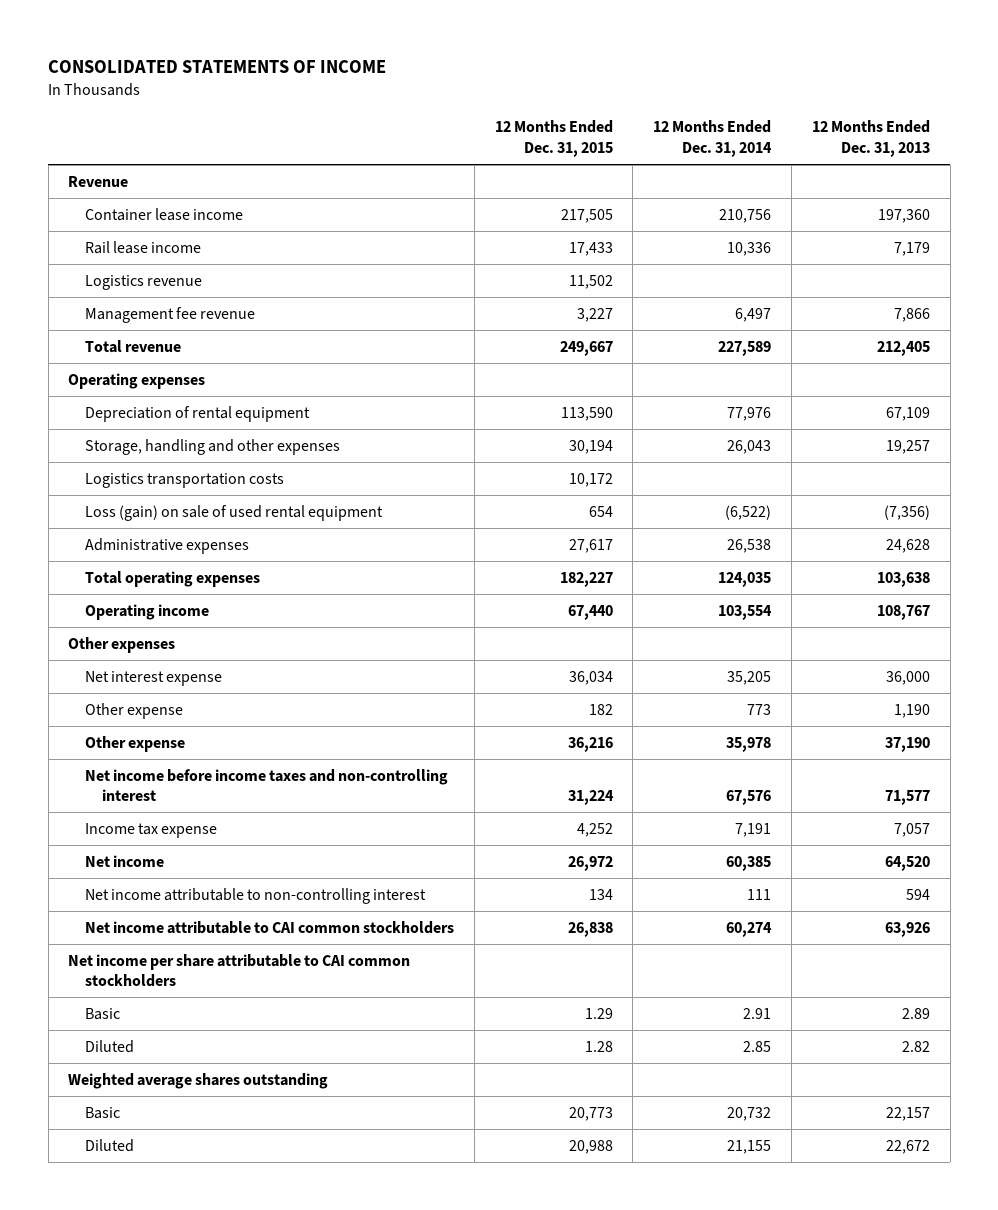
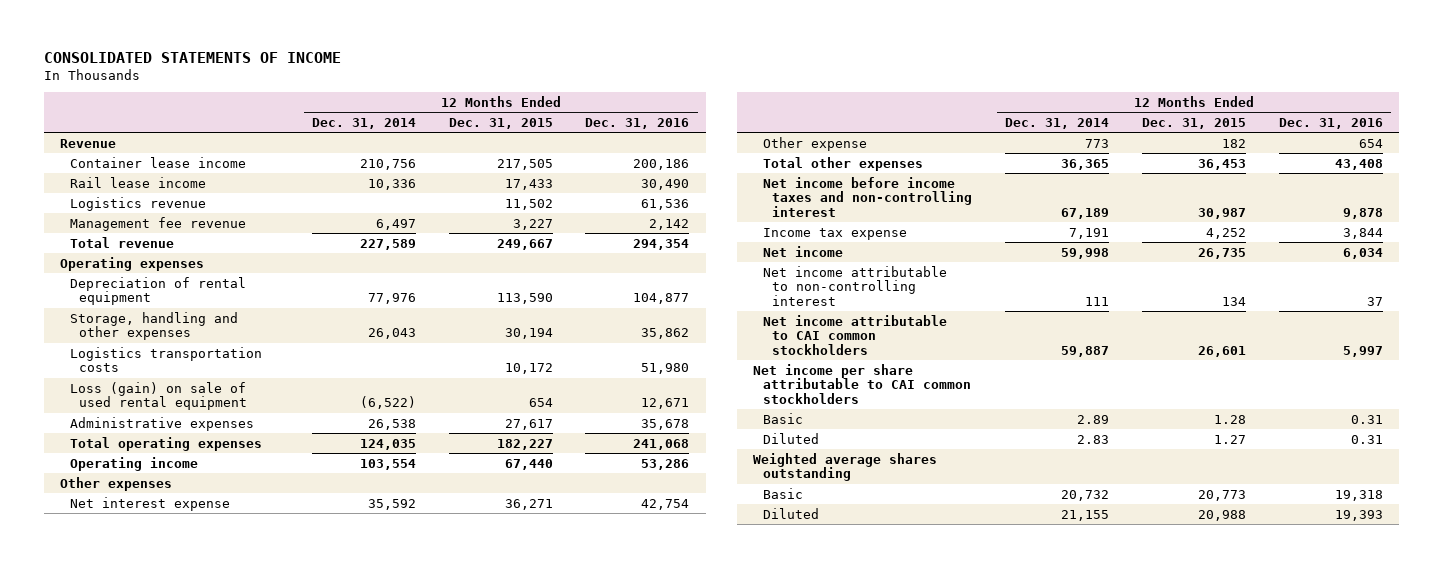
[811,120,930,157] 12 Months Ended Dec. 31, 2013 -> none
none -> [585,117,690,129] Dec. 31, 2016
[568,670,613,685] 36,034 -> [504,498,553,510] 36,271
[727,670,772,685] 35,205 -> [367,498,416,510] 35,592
[84,735,185,752] Other expense -> [762,156,923,171] Total other expenses
[567,736,613,752] 36,216 -> [1198,158,1247,170] 36,453
[726,736,772,752] 35,978 -> [1061,158,1110,170] 36,365
[567,790,614,806] 31,224 -> [1198,208,1247,220] 30,987
[726,790,772,806] 67,576 -> [1061,208,1110,220] 67,189
[567,855,613,871] 26,972 -> [1198,247,1247,259] 26,735
[726,855,772,871] 60,385 -> [1061,247,1110,259] 59,998
[567,921,613,937] 26,838 -> [1198,346,1247,358] 26,601
[726,921,773,937] 60,274 -> [1061,346,1110,358] 59,887
[584,1007,613,1019] 1.29 -> [1214,414,1247,424] 1.28
[743,1007,772,1019] 2.91 -> [1077,414,1110,424] 2.89
[584,1040,613,1052] 1.28 -> [1214,434,1247,444] 1.27
[743,1040,772,1052] 2.85 -> [1077,434,1110,444] 2.83

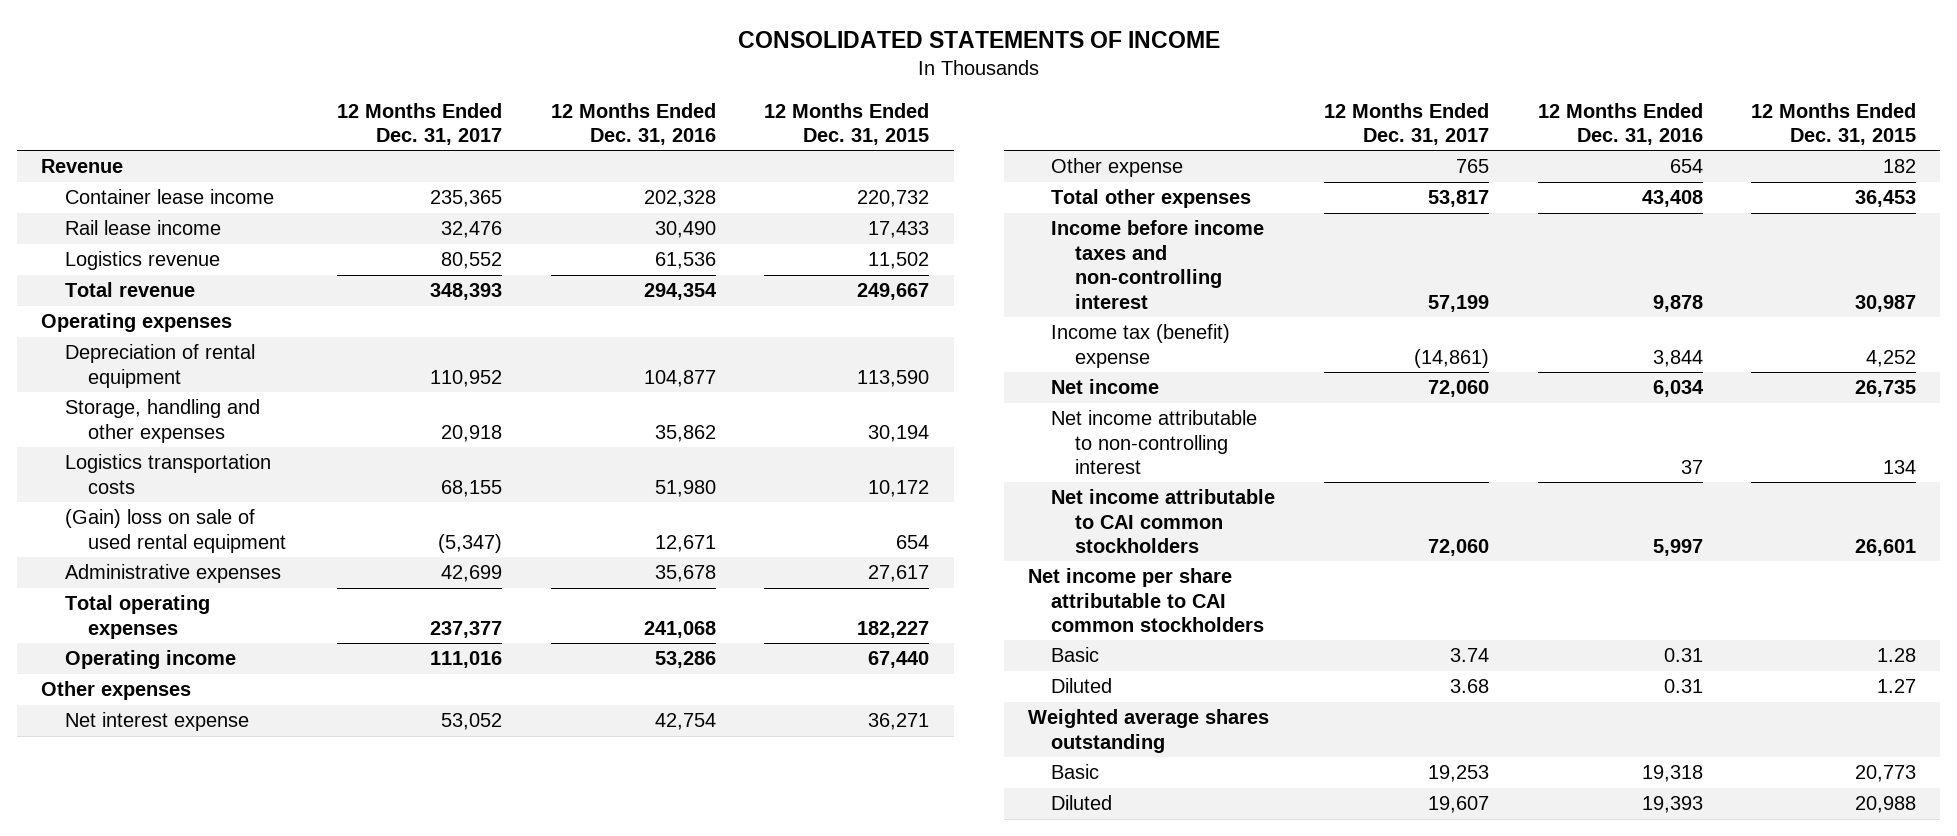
[311,117,416,129] Dec. 31, 2014 -> none
none -> [337,102,503,146] 12 Months Ended Dec. 31, 2017
[496,158,553,170] 217,505 -> [857,190,930,208] 220,732
[633,158,690,170] 200,186 -> [643,190,716,208] 202,328
[69,216,246,231] Management fee revenue -> none
[69,381,248,411] Loss (gain) on sale of used rental equipment -> [64,509,286,553] (Gain) loss on sale of used rental equipment
[762,176,973,218] Net income before income taxes and non-controlling interest -> [1051,220,1265,309] Income before income taxes and non-controlling interest
[762,227,907,240] Income tax expense -> [1051,324,1231,368] Income tax (benefit) expense

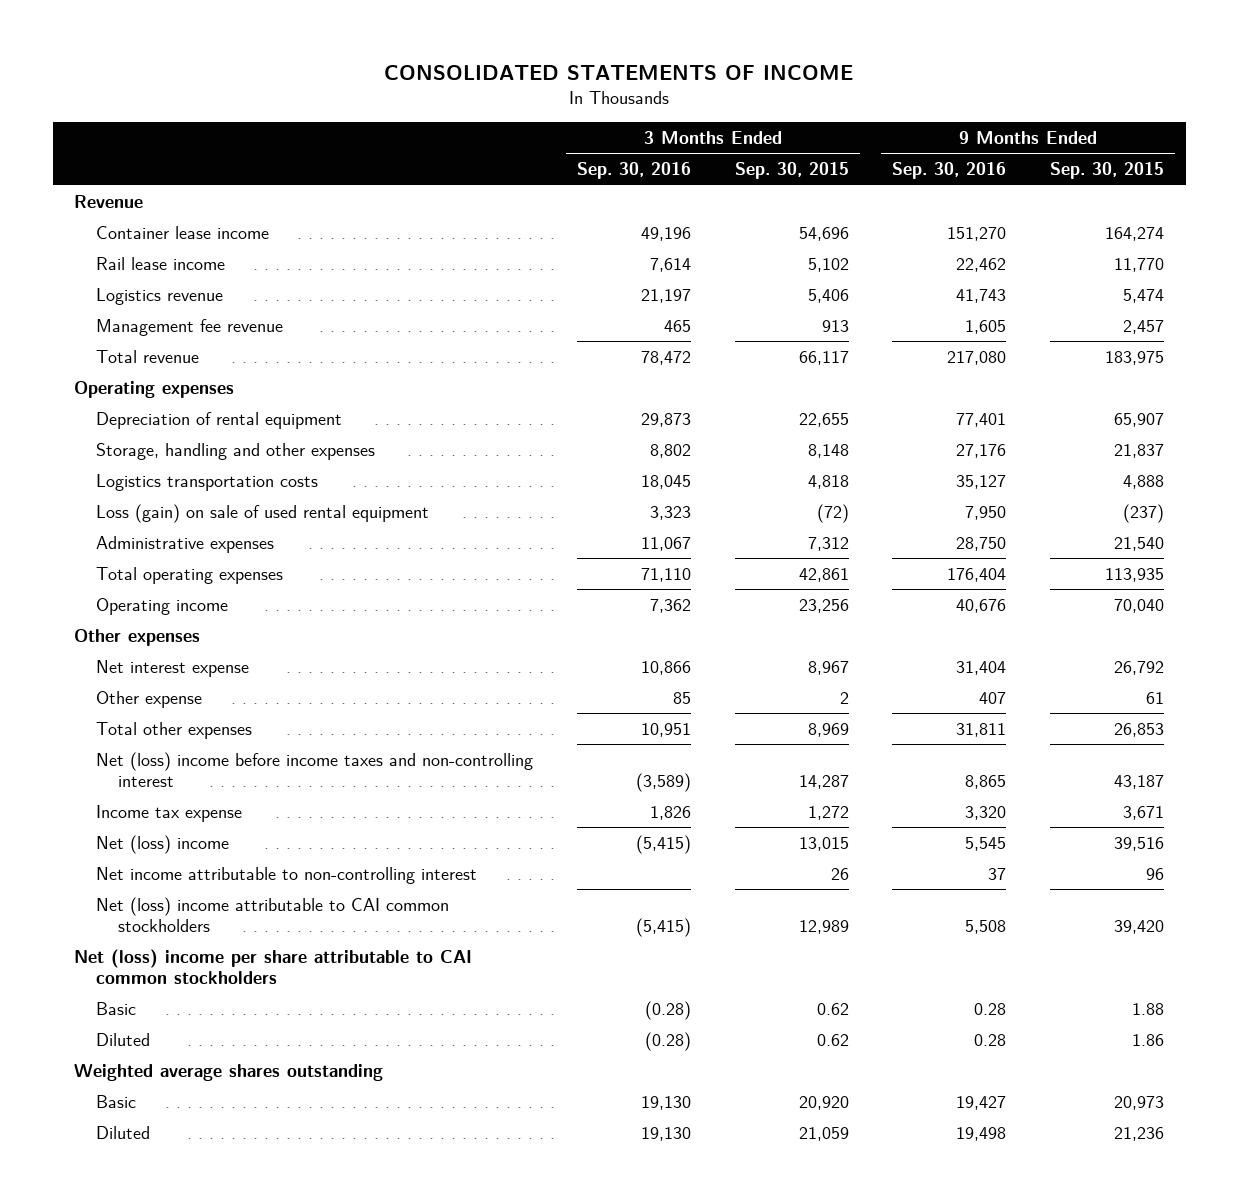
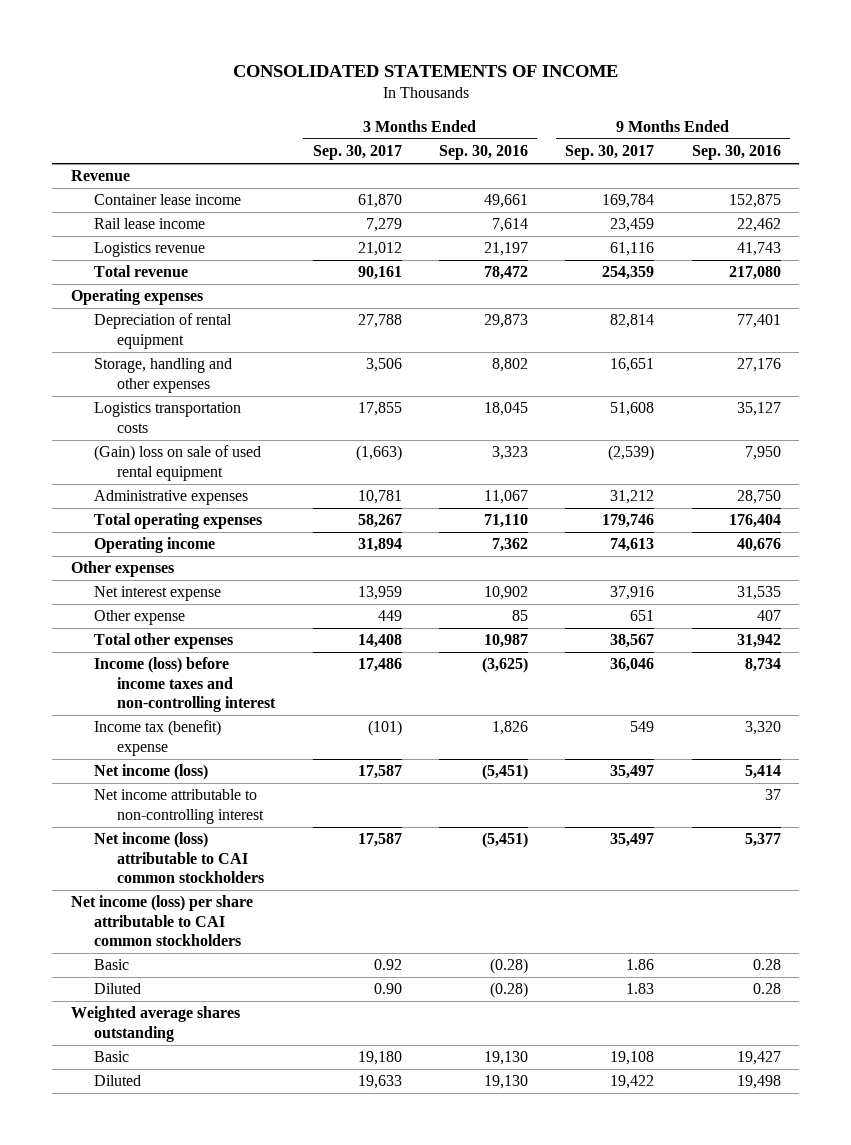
[734,162,849,180] Sep. 30, 2015 -> none
[1050,162,1165,180] Sep. 30, 2015 -> none
none -> [312,145,402,161] Sep. 30, 2017
none -> [565,145,655,161] Sep. 30, 2017
[640,226,691,241] 49,196 -> [483,194,528,209] 49,661
[947,226,1007,241] 151,270 -> [728,194,781,209] 152,875
[96,318,284,336] Management fee revenue -> none
[96,503,430,523] Loss (gain) on sale of used rental equipment -> [93,445,261,481] (Gain) loss on sale of used rental equipment
[640,660,691,675] 10,866 -> [483,586,528,601] 10,902
[956,660,1007,675] 31,404 -> [736,586,781,601] 31,535
[640,722,691,737] 10,951 -> [483,634,528,649] 10,987
[956,722,1007,737] 31,811 -> [736,634,781,649] 31,942
[96,751,534,788] Net (loss) income before income taxes and non-controlling interest -> [93,657,277,712] Income (loss) before income taxes and non-controlling interest
[635,773,691,793] (3,589) -> [481,657,528,674] (3,625)
[965,775,1007,790] 8,865 -> [744,658,781,673] 8,734
[96,804,243,822] Income tax expense -> [93,720,221,756] Income tax (benefit) expense
[96,834,230,854] Net (loss) income -> [93,764,208,781] Net income (loss)
[635,834,691,854] (5,415) -> [481,764,528,781] (5,451)
[965,836,1007,851] 5,545 -> [744,765,781,780] 5,414
[96,896,450,933] Net (loss) income attributable to CAI common stockholders -> [93,832,265,883] Net income (loss) attributable to CAI common stockholders
[635,918,691,938] (5,415) -> [481,832,528,849] (5,451)
[965,920,1007,935] 5,508 -> [744,833,781,848] 5,377
[74,948,473,985] Net (loss) income per share attributable to CAI common stockholders -> [70,895,253,946] Net income (loss) per share attributable to CAI common stockholders

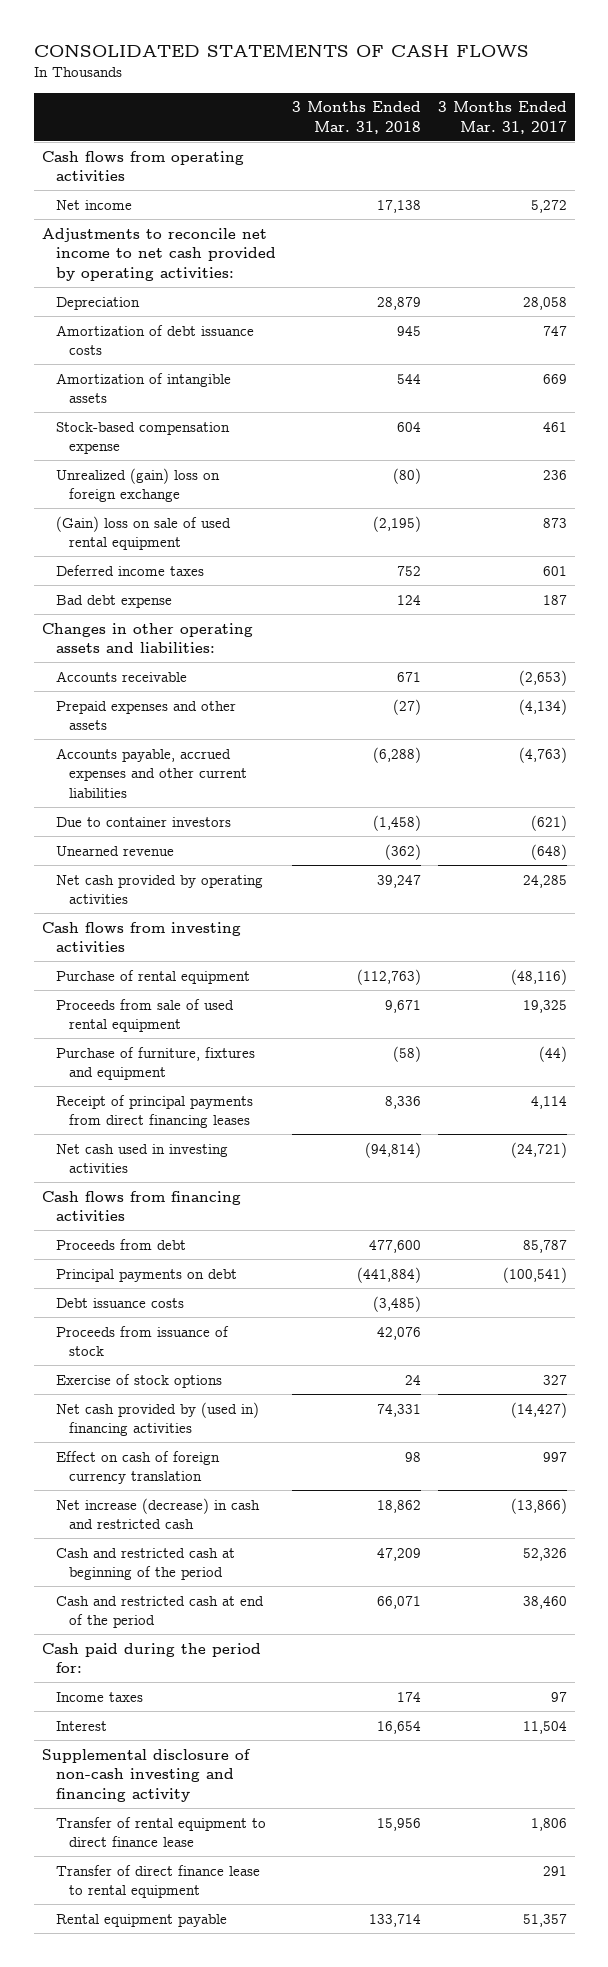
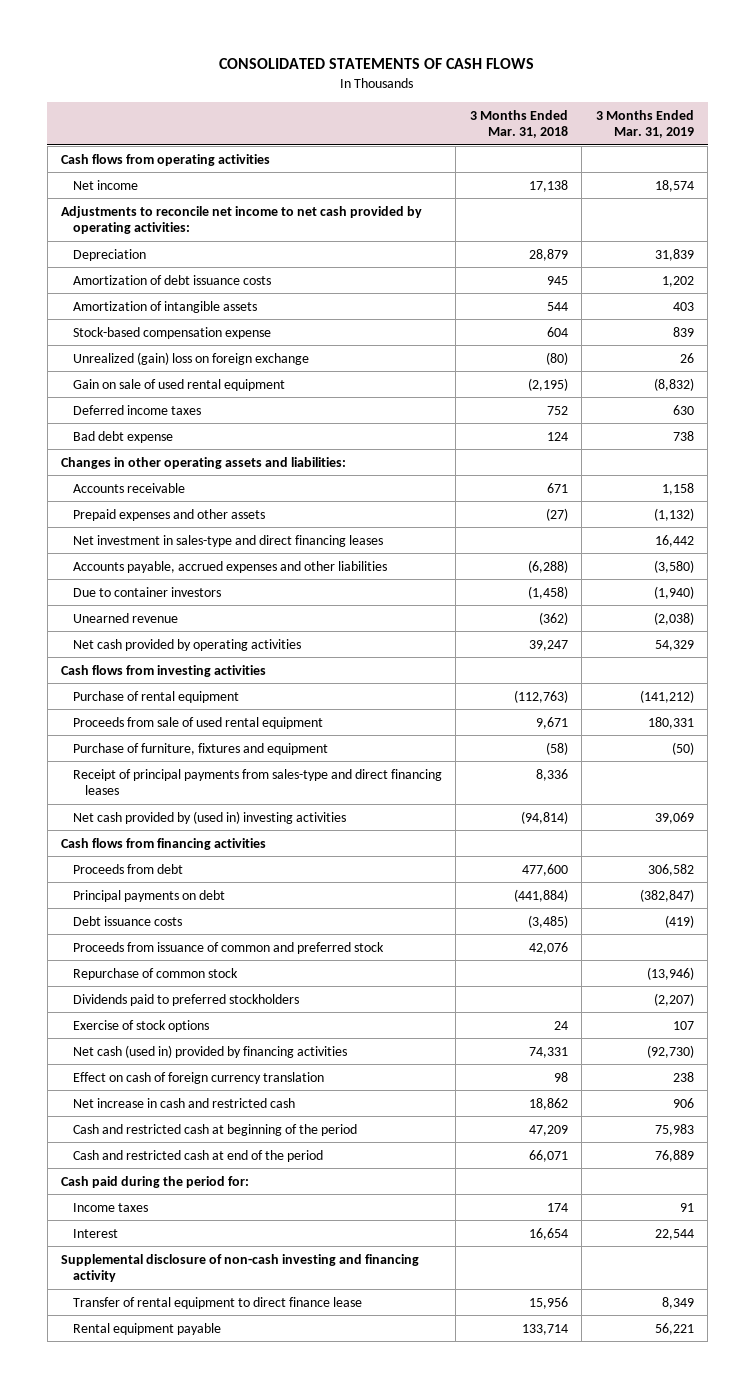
[437,101,567,134] 3 Months Ended Mar. 31, 2017 -> none
none -> [595,109,694,139] 3 Months Ended Mar. 31, 2019
[55,515,231,551] (Gain) loss on sale of used rental equipment -> [73,378,286,391] Gain on sale of used rental equipment
none -> [73,534,384,547] Net investment in sales-type and direct financing leases
[55,747,248,798] Accounts payable, accrued expenses and other current liabilities -> [73,560,388,573] Accounts payable, accrued expenses and other liabilities
[55,1094,253,1129] Receipt of principal payments from direct financing leases -> [73,768,443,796] Receipt of principal payments from sales-type and direct financing leases
[55,1143,228,1174] Net cash used in investing activities -> [73,810,347,824] Net cash provided by (used in) investing activities
[55,1325,229,1357] Proceeds from issuance of stock -> [73,941,385,954] Proceeds from issuance of common and preferred stock
none -> [73,967,239,980] Repurchase of common stock
none -> [73,993,300,1006] Dividends paid to preferred stockholders
[55,1401,259,1437] Net cash provided by (used in) financing activities -> [73,1044,348,1058] Net cash (used in) provided by financing activities
[55,1497,260,1530] Net increase (decrease) in cash and restricted cash -> [73,1097,296,1108] Net increase in cash and restricted cash
[55,1864,260,1899] Transfer of direct finance lease to rental equipment -> none

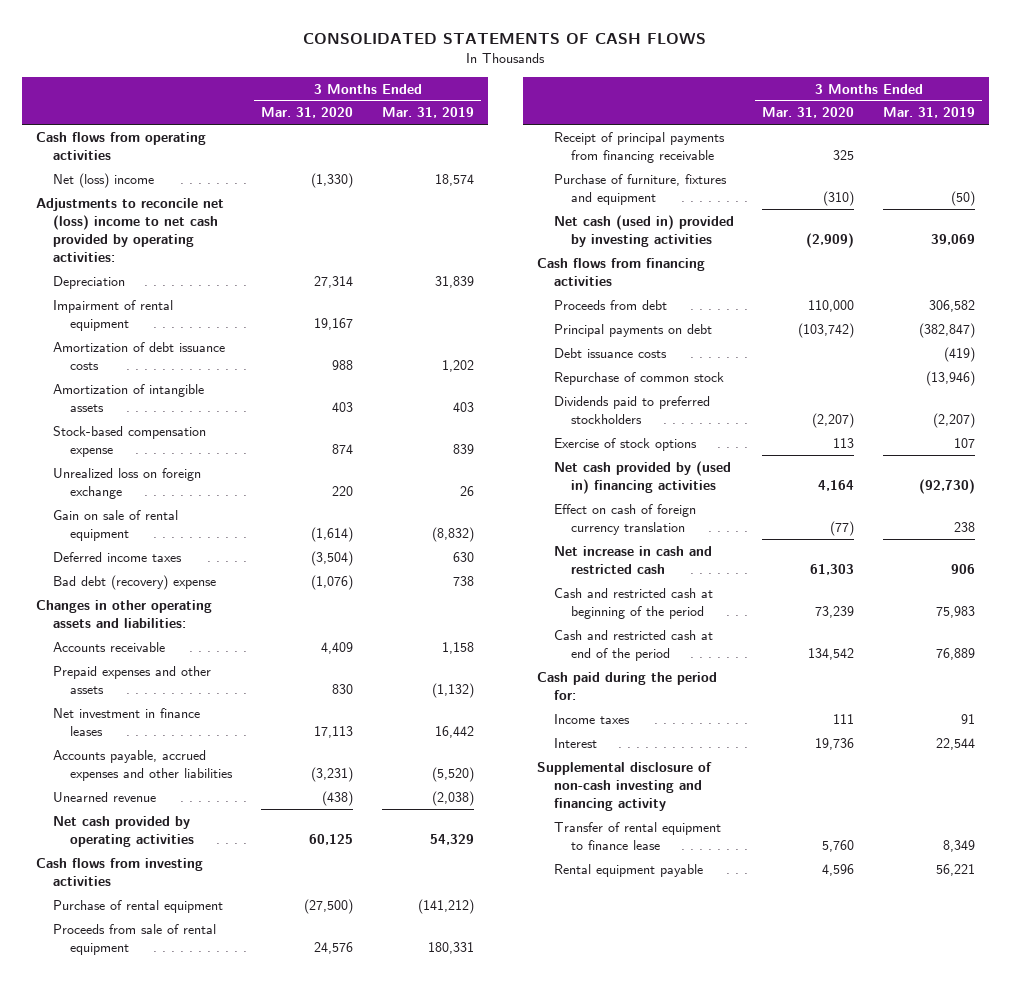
[469,109,568,139] 3 Months Ended Mar. 31, 2018 -> none
none -> [261,107,354,119] Mar. 31, 2020
[73,179,139,190] Net income -> [53,172,155,188] Net (loss) income
[60,205,422,235] Adjustments to reconcile net income to net cash provided by operating activities: -> [36,197,225,262] Adjustments to reconcile net (loss) income to net cash provided by operating activities:
none -> [53,299,174,331] Impairment of rental equipment
[73,351,310,365] Unrealized (gain) loss on foreign exchange -> [53,467,202,499] Unrealized loss on foreign exchange
[73,378,286,391] Gain on sale of used rental equipment -> [53,509,179,541] Gain on sale of rental equipment
[73,430,174,443] Bad debt expense -> [53,574,217,590] Bad debt (recovery) expense
[73,586,222,597] Due to container investors -> none
[73,534,384,547] Net investment in sales-type and direct financing leases -> [53,707,201,736] Net investment in finance leases
[653,559,694,573] (3,580) -> [431,766,474,782] (5,520)
[73,716,324,729] Proceeds from sale of used rental equipment -> [53,923,217,955] Proceeds from sale of rental equipment
none -> [554,131,726,163] Receipt of principal payments from financing receivable
[73,768,443,796] Receipt of principal payments from sales-type and direct financing leases -> none
[73,810,347,824] Net cash provided by (used in) investing activities -> [554,214,735,247] Net cash (used in) provided by investing activities
[73,941,385,954] Proceeds from issuance of common and preferred stock -> none
[73,1044,348,1058] Net cash (used in) provided by financing activities -> [554,460,732,494] Net cash provided by (used in) financing activities
[73,1296,363,1309] Transfer of rental equipment to direct finance lease -> [554,821,722,850] Transfer of rental equipment to finance lease

